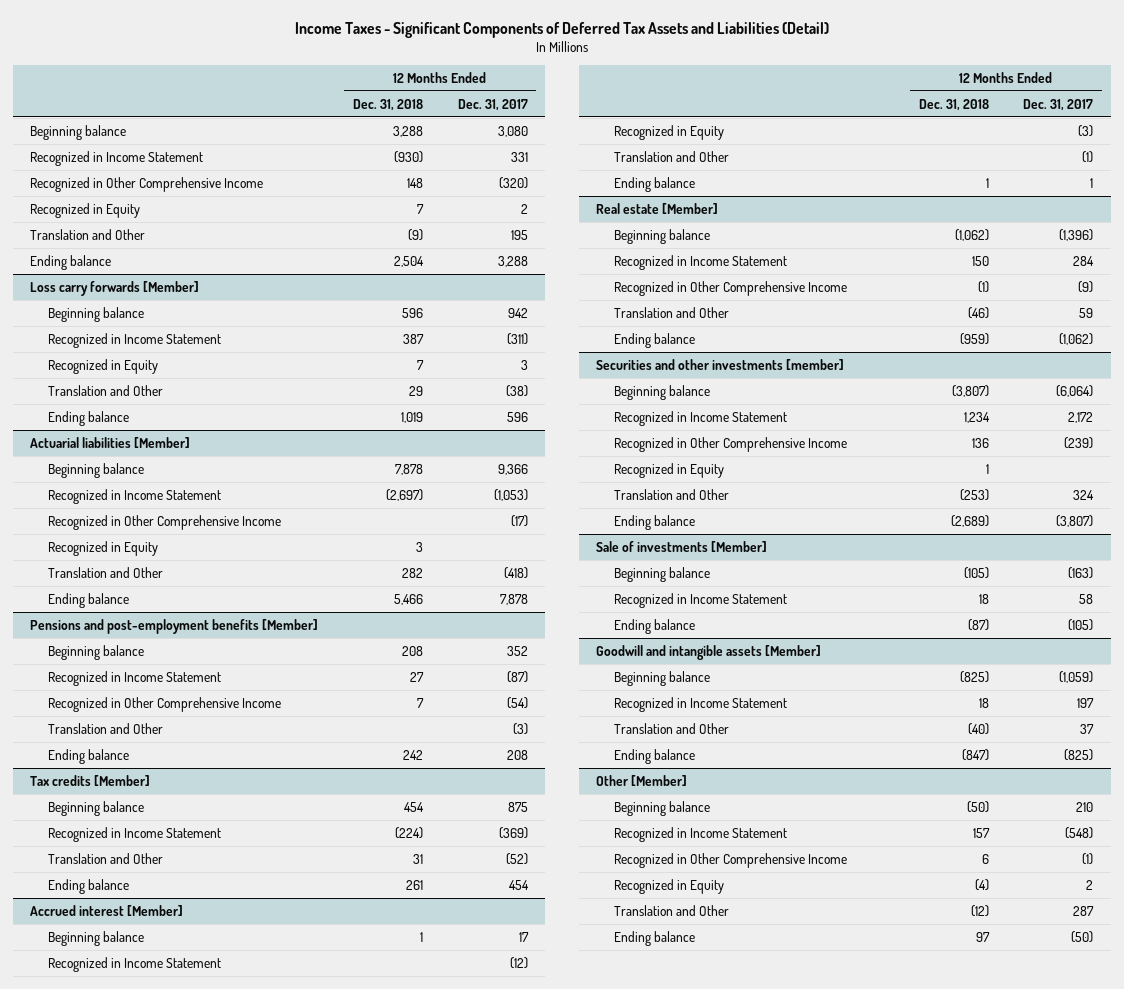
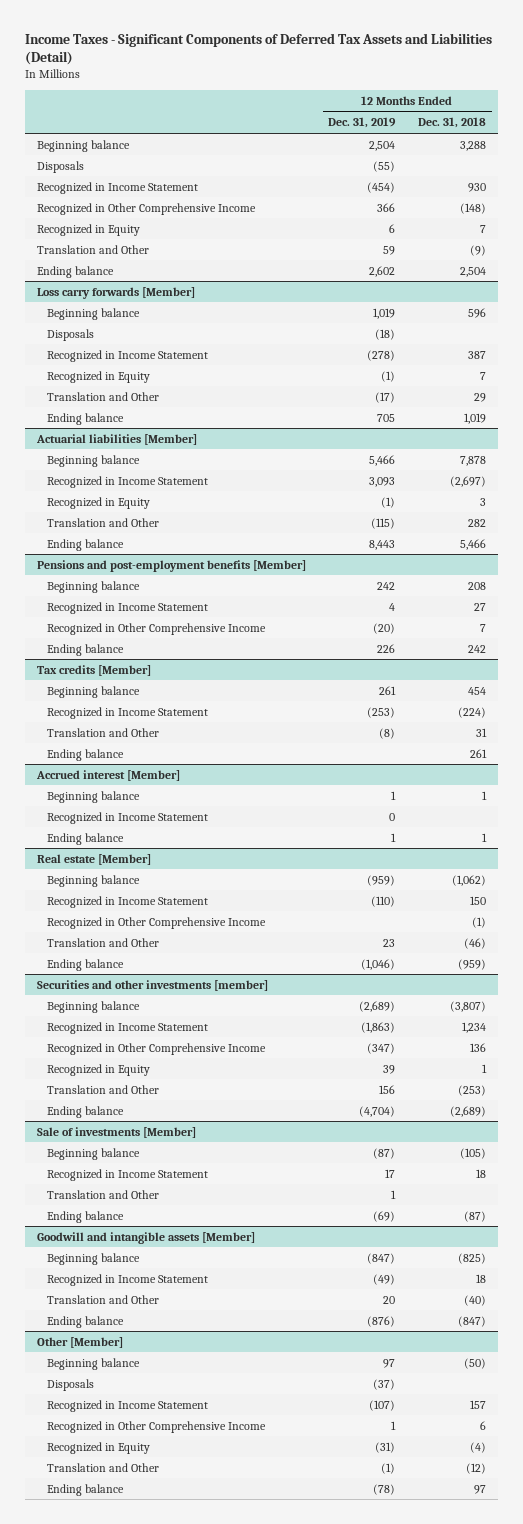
[457,98,528,111] Dec. 31, 2017 -> none
none -> [328,117,397,129] Dec. 31, 2019
none -> [36,160,84,173] Disposals
[393,150,423,163] (930) -> [468,182,487,192] 930
[406,177,423,188] 148 -> [460,202,487,214] (148)
none -> [47,328,95,341] Disposals
[47,514,281,530] Recognized in Other Comprehensive Income -> none
[47,722,163,734] Translation and Other -> none
[613,124,724,140] Recognized in Equity -> none
[613,150,729,162] Translation and Other -> none
none -> [47,1189,160,1199] Translation and Other
none -> [47,1378,95,1391] Disposals

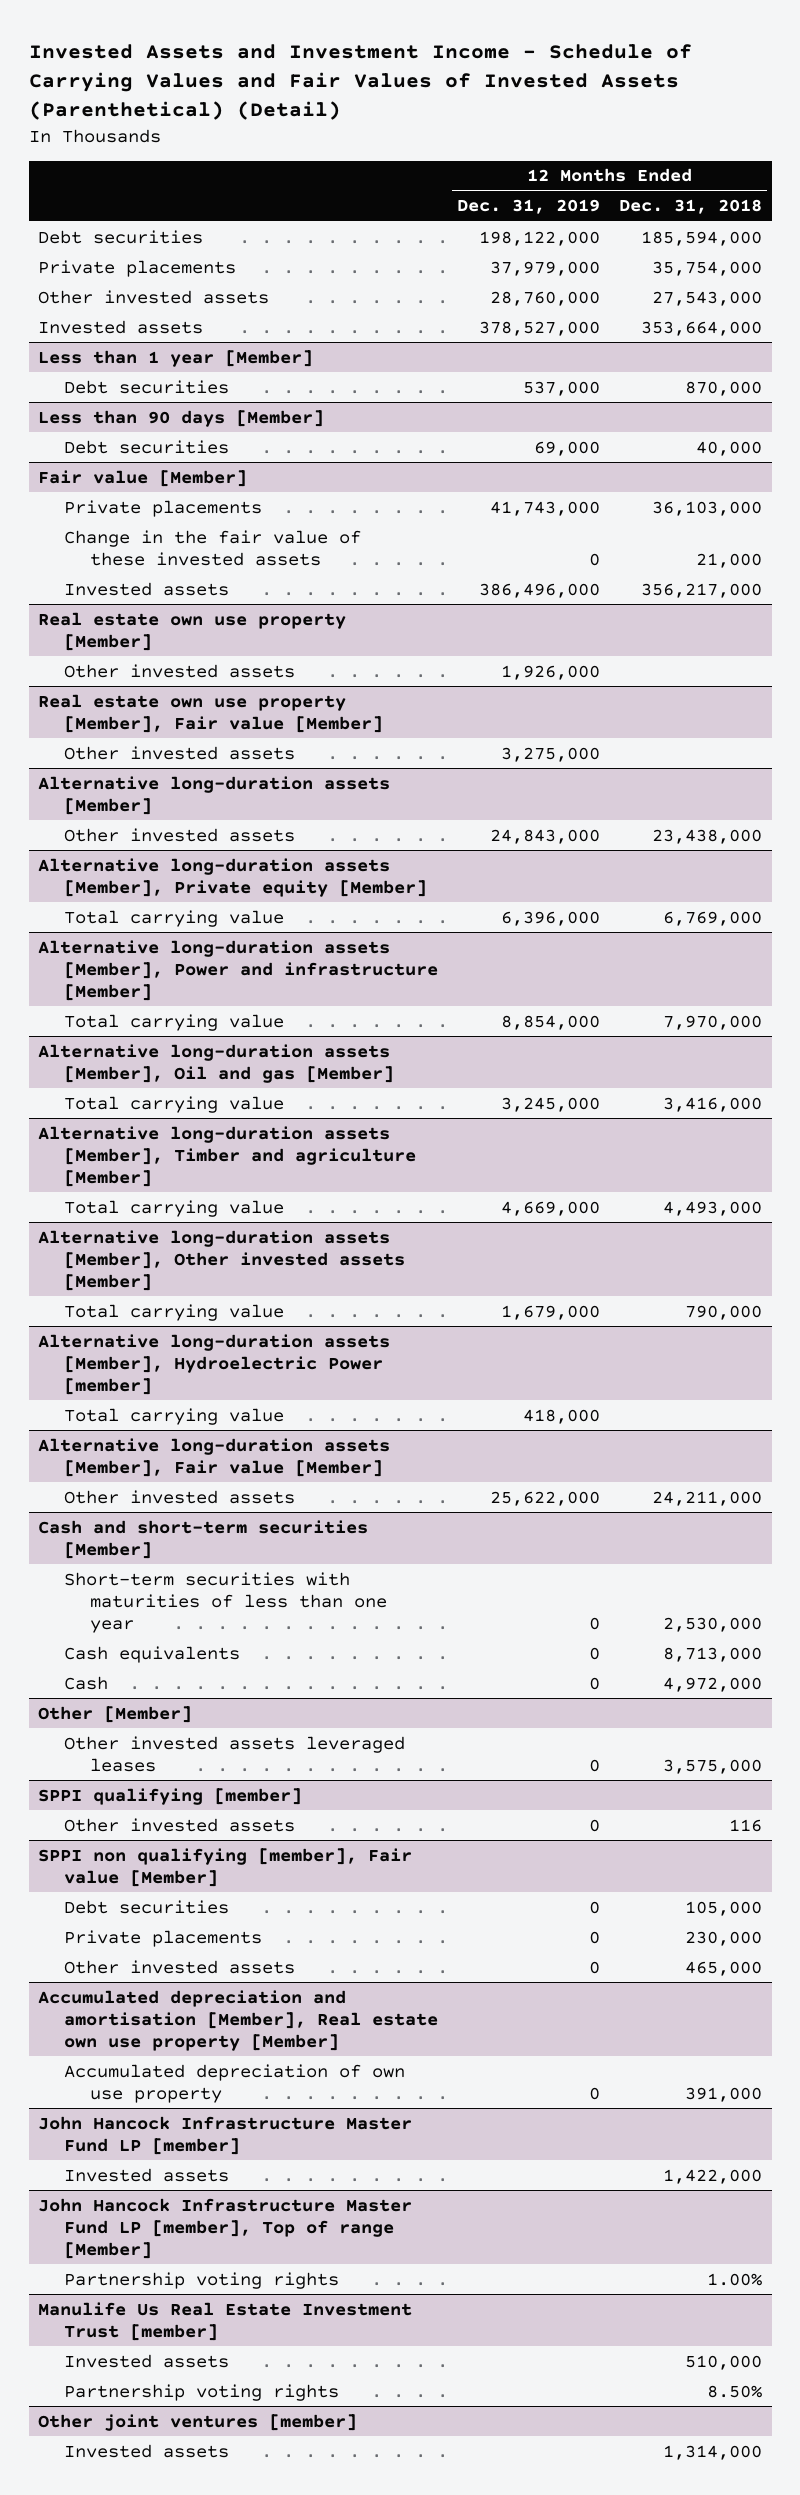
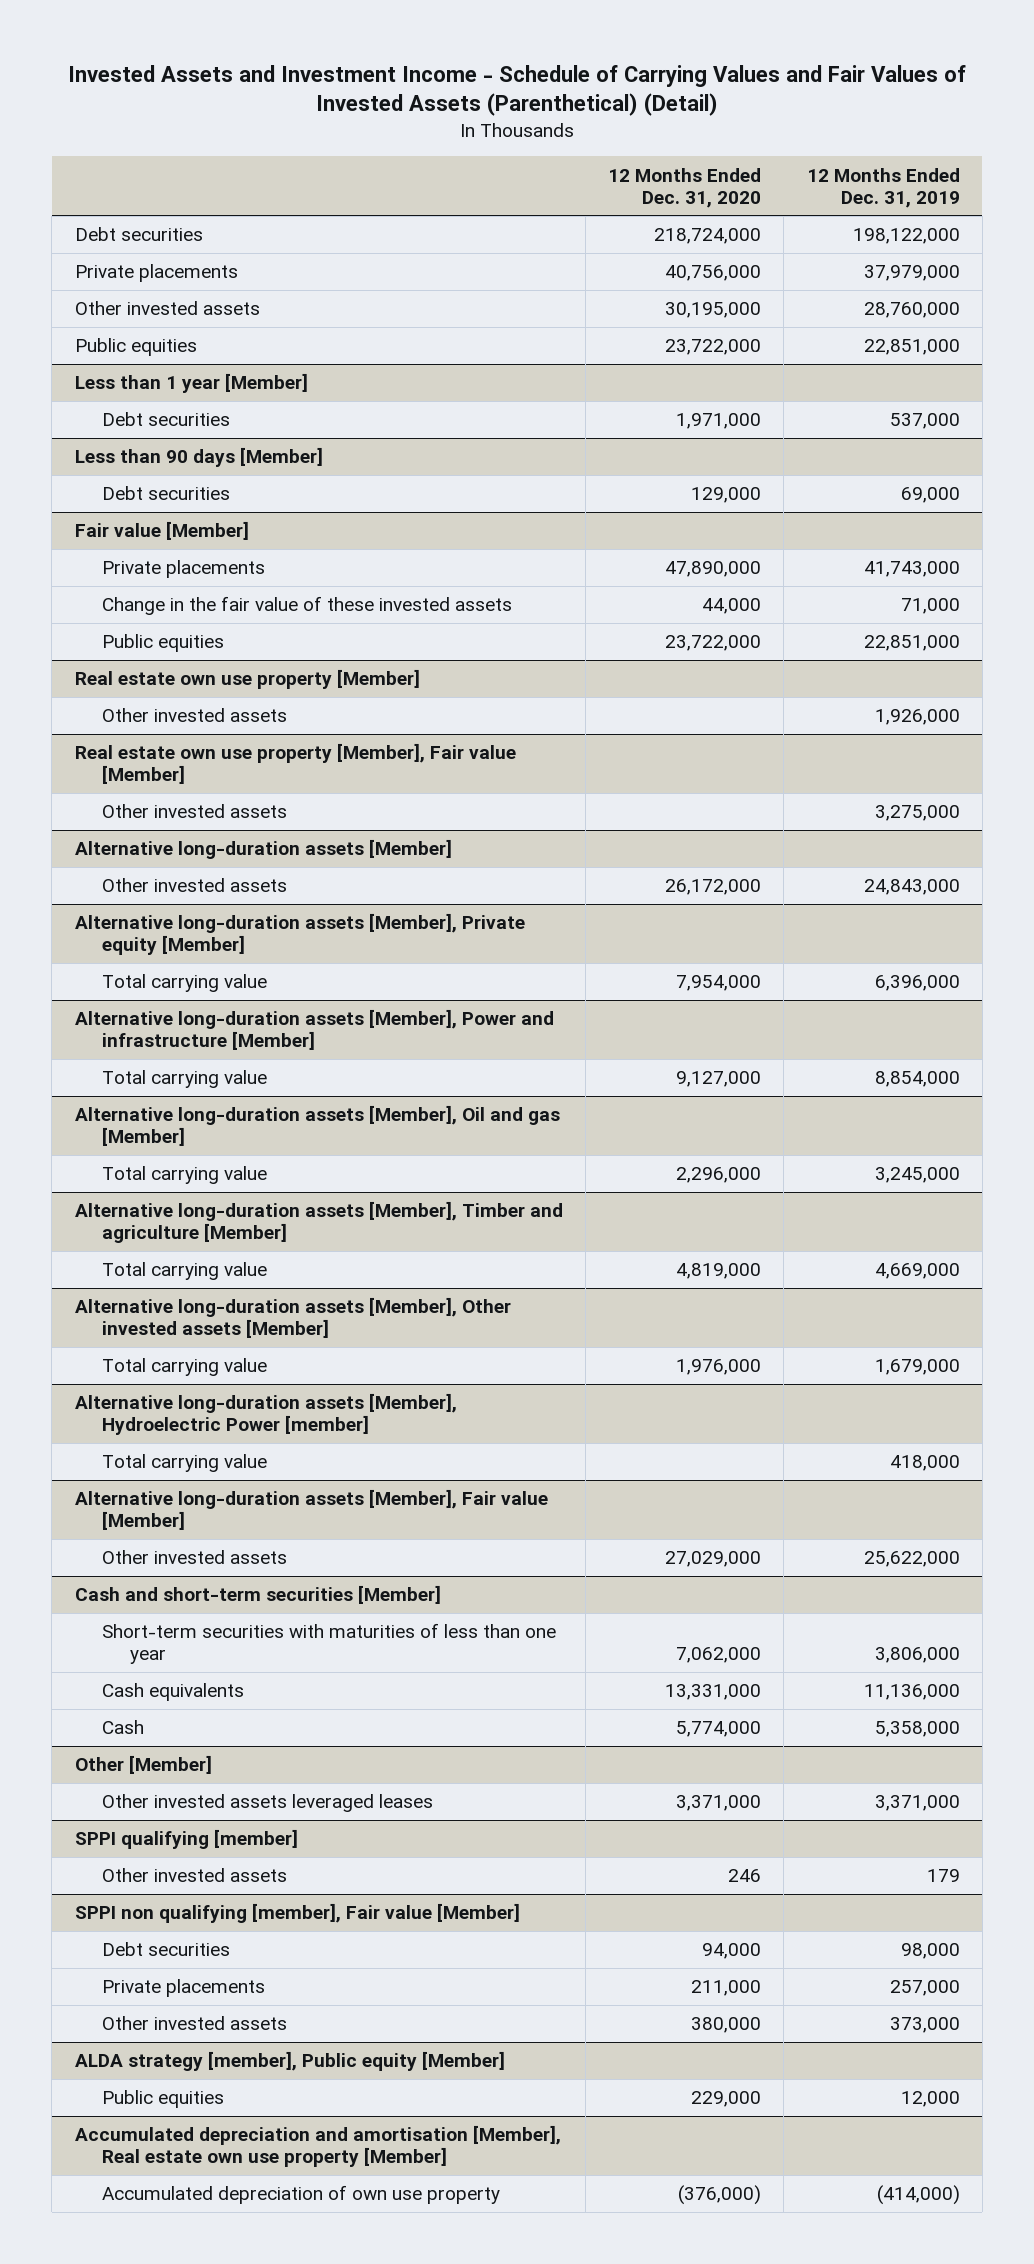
[619,199,763,215] Dec. 31, 2018 -> none
none -> [608,167,762,208] 12 Months Ended Dec. 31, 2020
[38,319,204,334] Invested assets -> none
none -> [74,338,197,357] Public equities
[64,581,230,596] Invested assets -> none
[589,552,601,566] 0 -> [900,598,960,615] 71,000
none -> [102,634,225,653] Public equities
[589,1616,601,1630] 0 -> [874,1647,960,1664] 3,806,000
[589,1646,601,1660] 0 -> [863,1684,960,1701] 11,136,000
[589,1676,601,1690] 0 -> [874,1721,960,1738] 5,358,000
[589,1758,601,1772] 0 -> [874,1795,960,1812] 3,371,000
[589,1818,601,1832] 0 -> [926,1869,960,1883] 179
[589,1900,601,1914] 0 -> [900,1943,960,1960] 98,000
[589,1930,601,1944] 0 -> [889,1980,960,1997] 257,000
[589,1960,601,1974] 0 -> [889,2017,960,2034] 373,000
none -> [74,2051,505,2072] ALDA strategy [member], Public equity [Member]
none -> [102,2090,225,2109] Public equities
[38,2115,413,2155] John Hancock Infrastructure Master Fund LP [member] -> none
[64,2167,230,2182] Invested assets -> none
[38,2197,413,2259] John Hancock Infrastructure Master Fund LP [member], Top of range [Member] -> none
[64,2271,340,2289] Partnership voting rights -> none
[38,2301,413,2341] Manulife Us Real Estate Investment Trust [member] -> none
[64,2353,230,2368] Invested assets -> none
[64,2383,340,2401] Partnership voting rights -> none
[38,2413,358,2431] Other joint ventures [member] -> none
[64,2443,230,2458] Invested assets -> none
[589,2086,601,2100] 0 -> [876,2185,960,2206] (414,000)

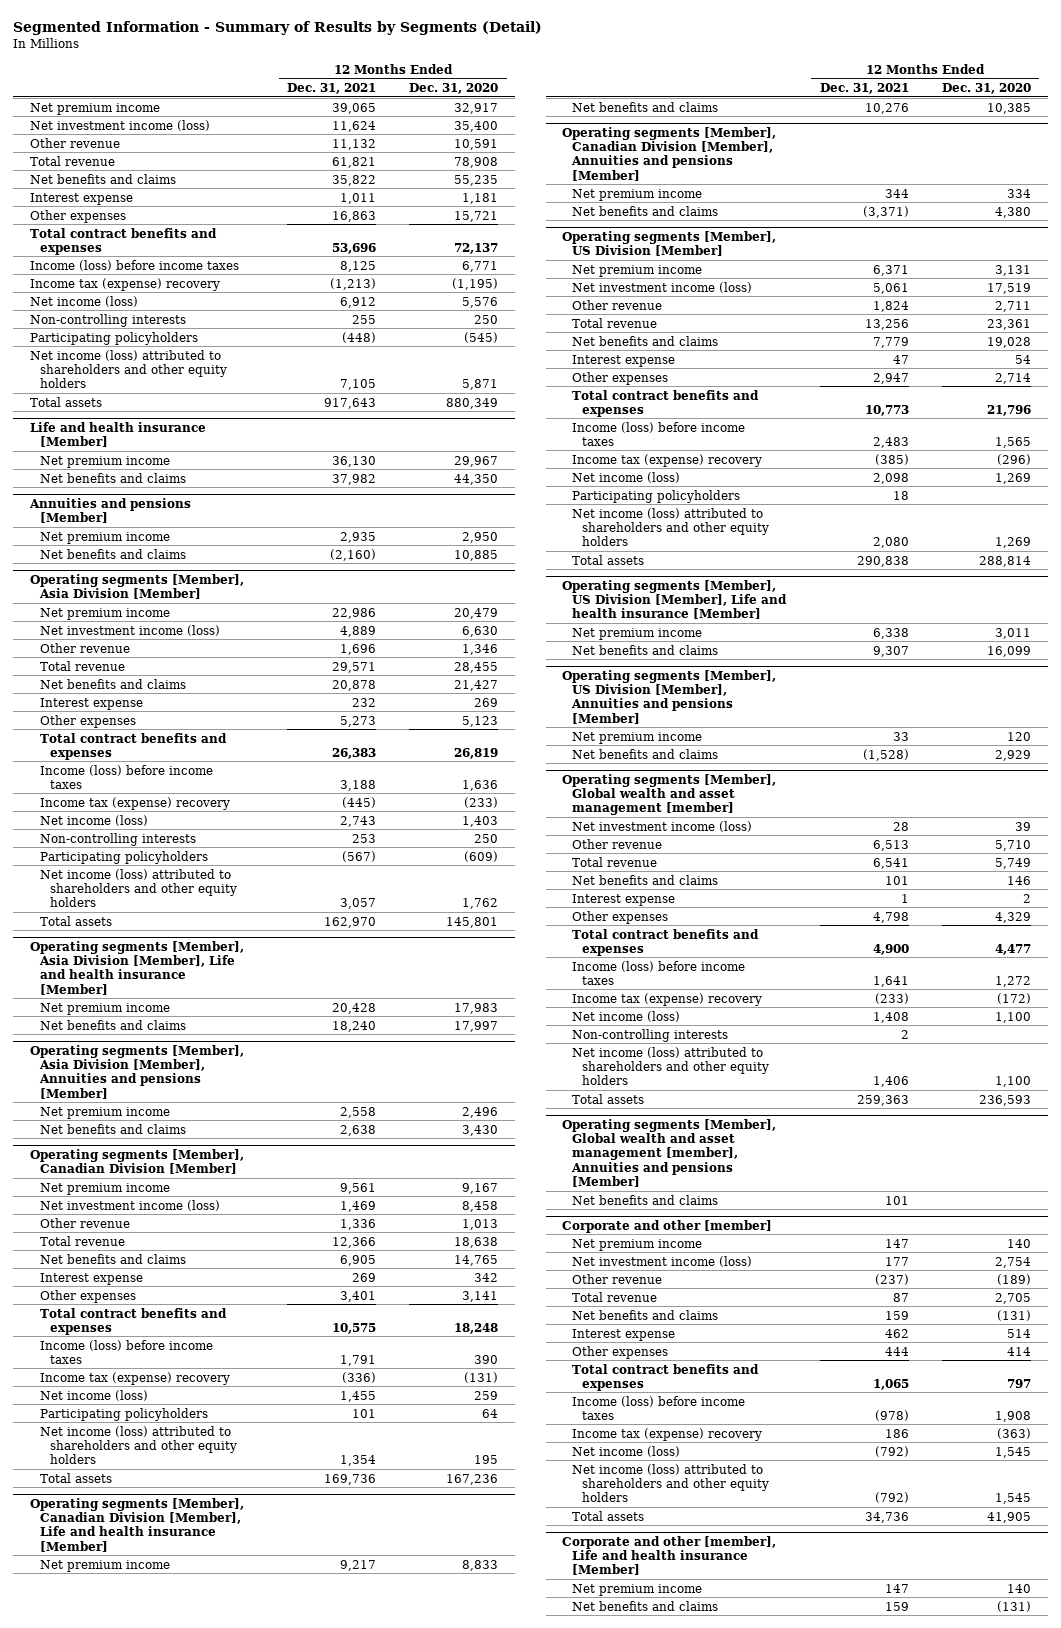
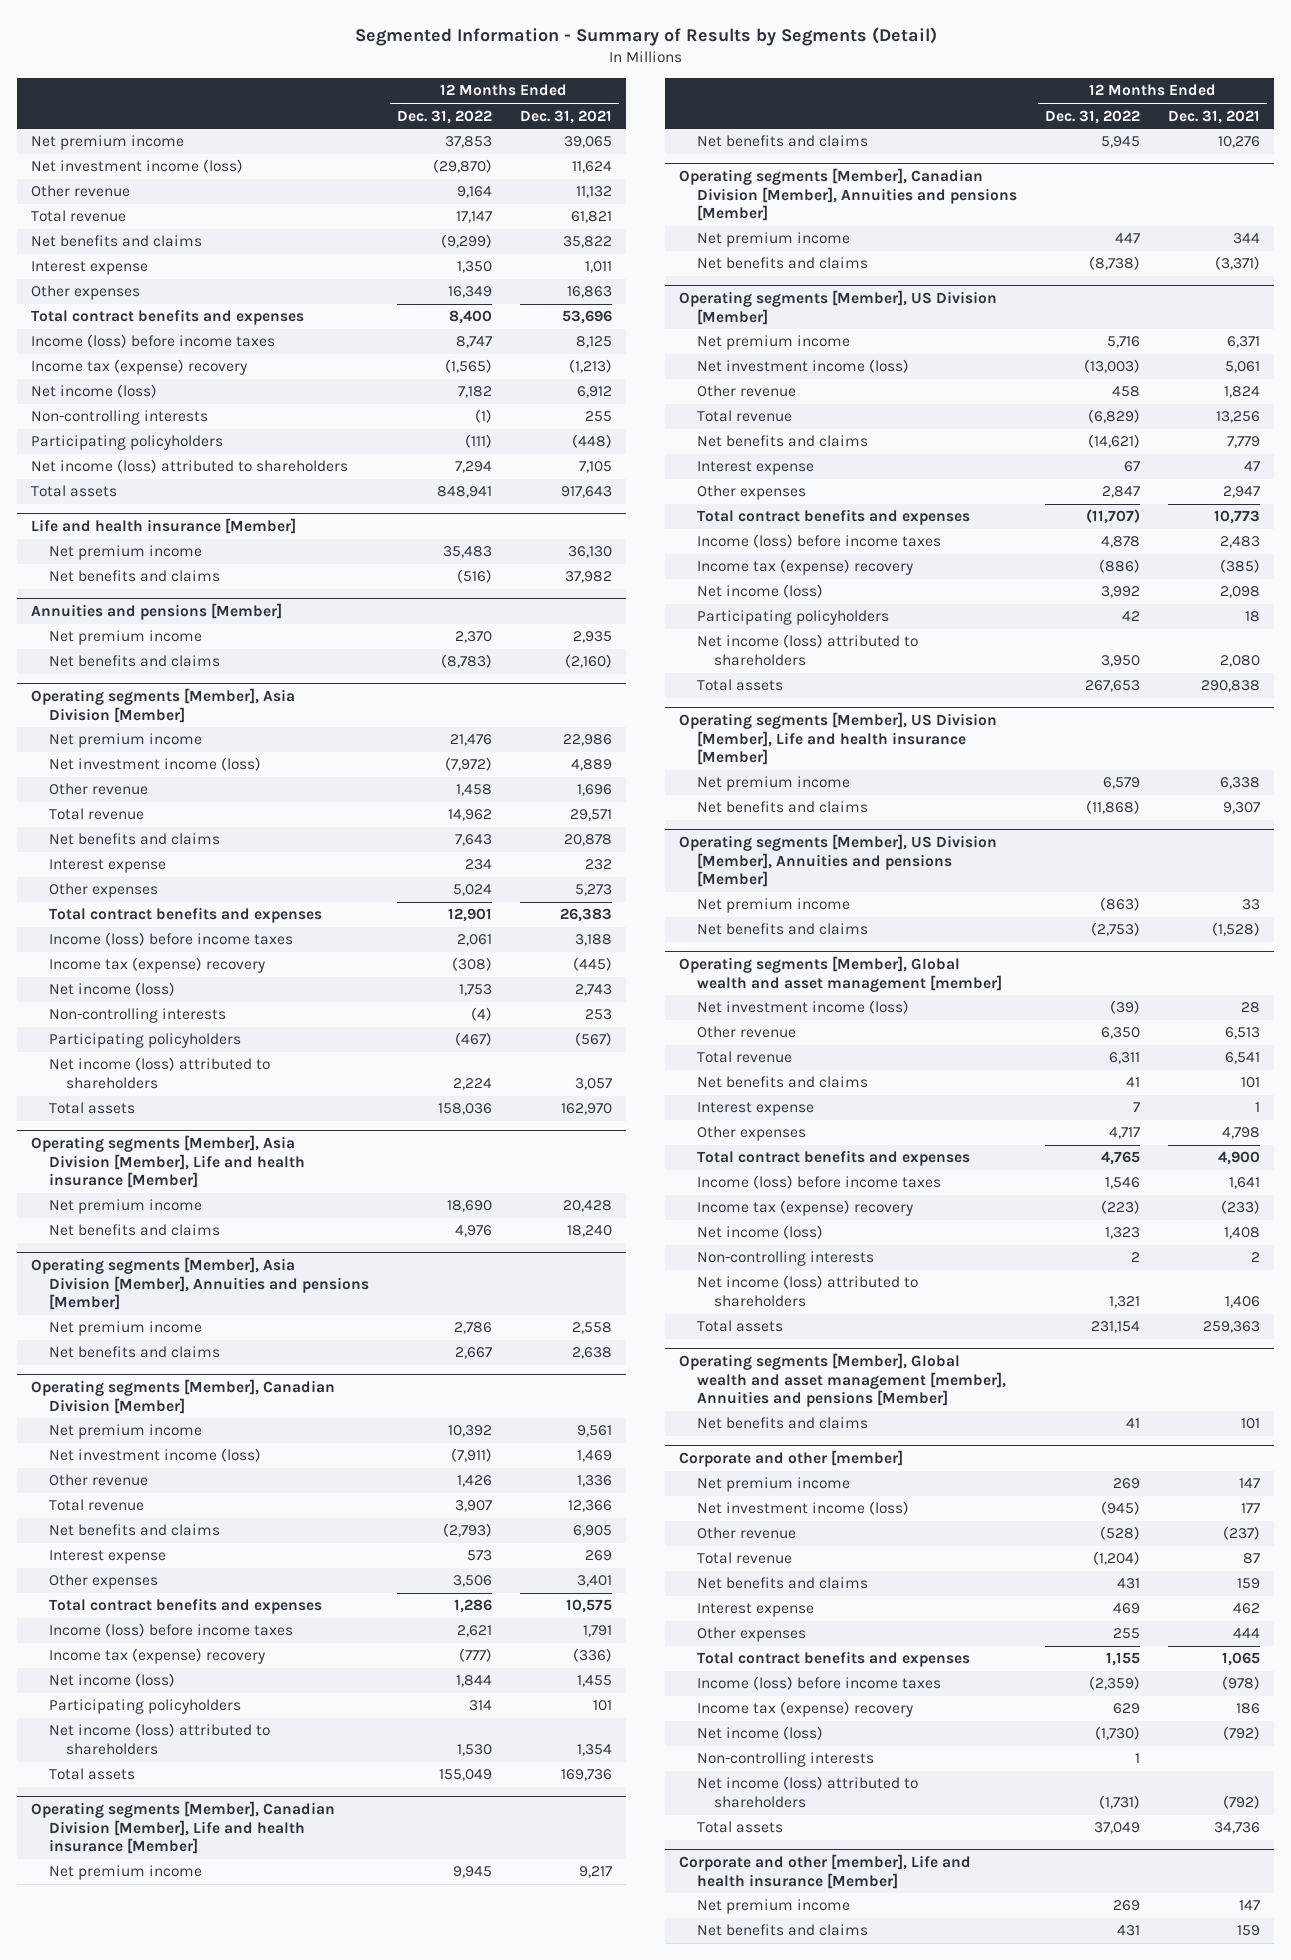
[409,83,499,95] Dec. 31, 2020 -> none
none -> [396,109,492,124] Dec. 31, 2022
[29,349,227,389] Net income (loss) attributed to shareholders and other equity holders -> [31,459,349,474] Net income (loss) attributed to shareholders
[39,868,237,908] Net income (loss) attributed to shareholders and other equity holders -> [48,1057,270,1090] Net income (loss) attributed to shareholders
[39,1425,237,1465] Net income (loss) attributed to shareholders and other equity holders -> [48,1723,270,1756] Net income (loss) attributed to shareholders
[572,507,770,547] Net income (loss) attributed to shareholders and other equity holders -> [696,634,918,667] Net income (loss) attributed to shareholders
[572,1046,770,1086] Net income (loss) attributed to shareholders and other equity holders -> [696,1275,918,1308] Net income (loss) attributed to shareholders
none -> [696,1752,874,1768] Non-controlling interests
[572,1463,770,1503] Net income (loss) attributed to shareholders and other equity holders -> [696,1776,918,1809] Net income (loss) attributed to shareholders

